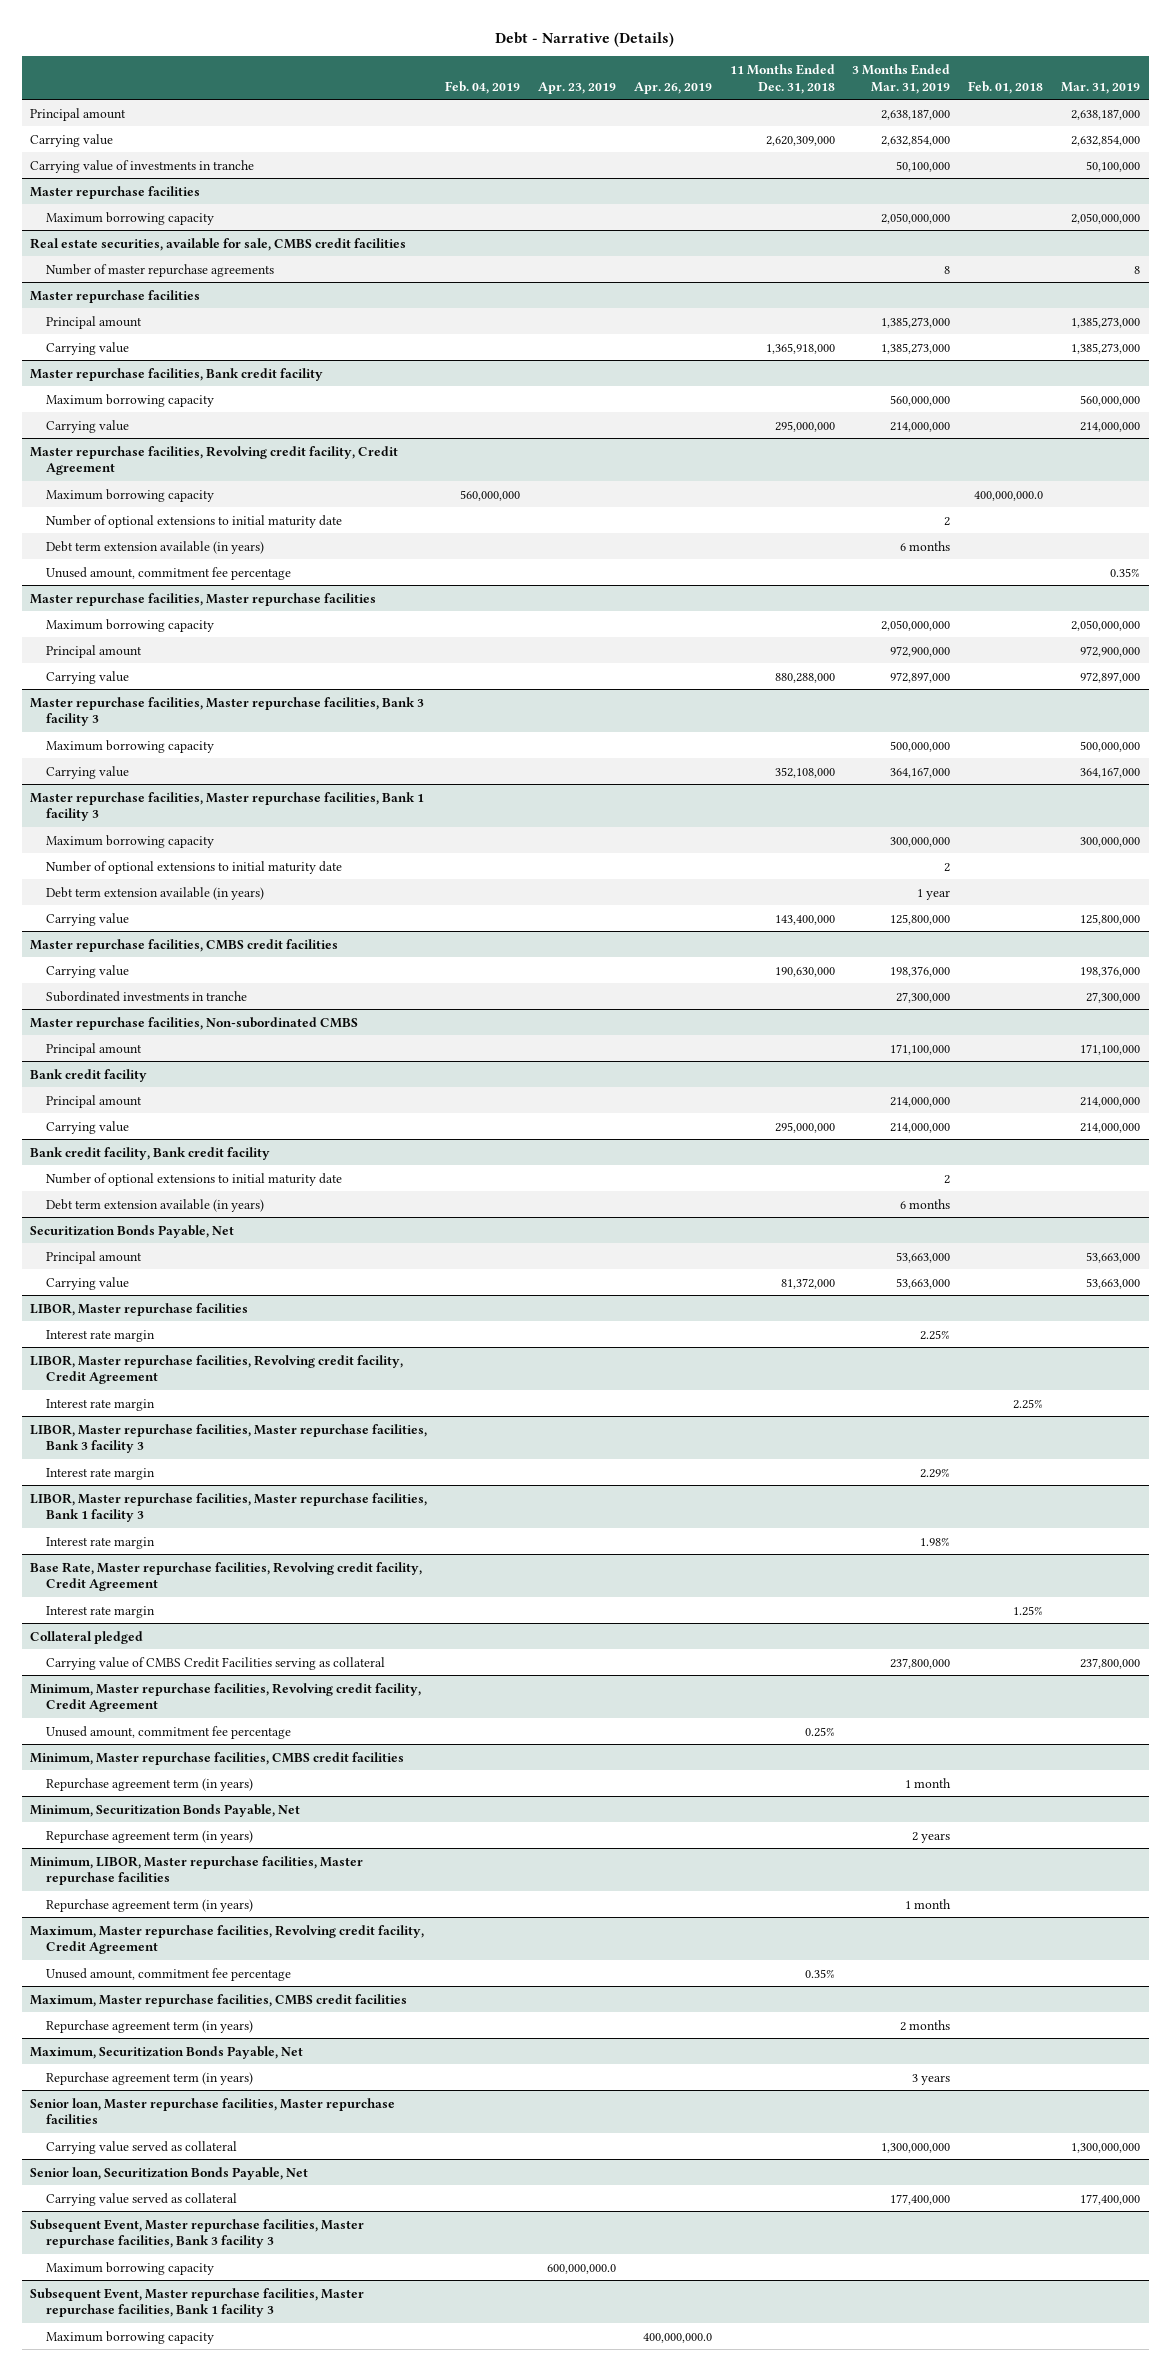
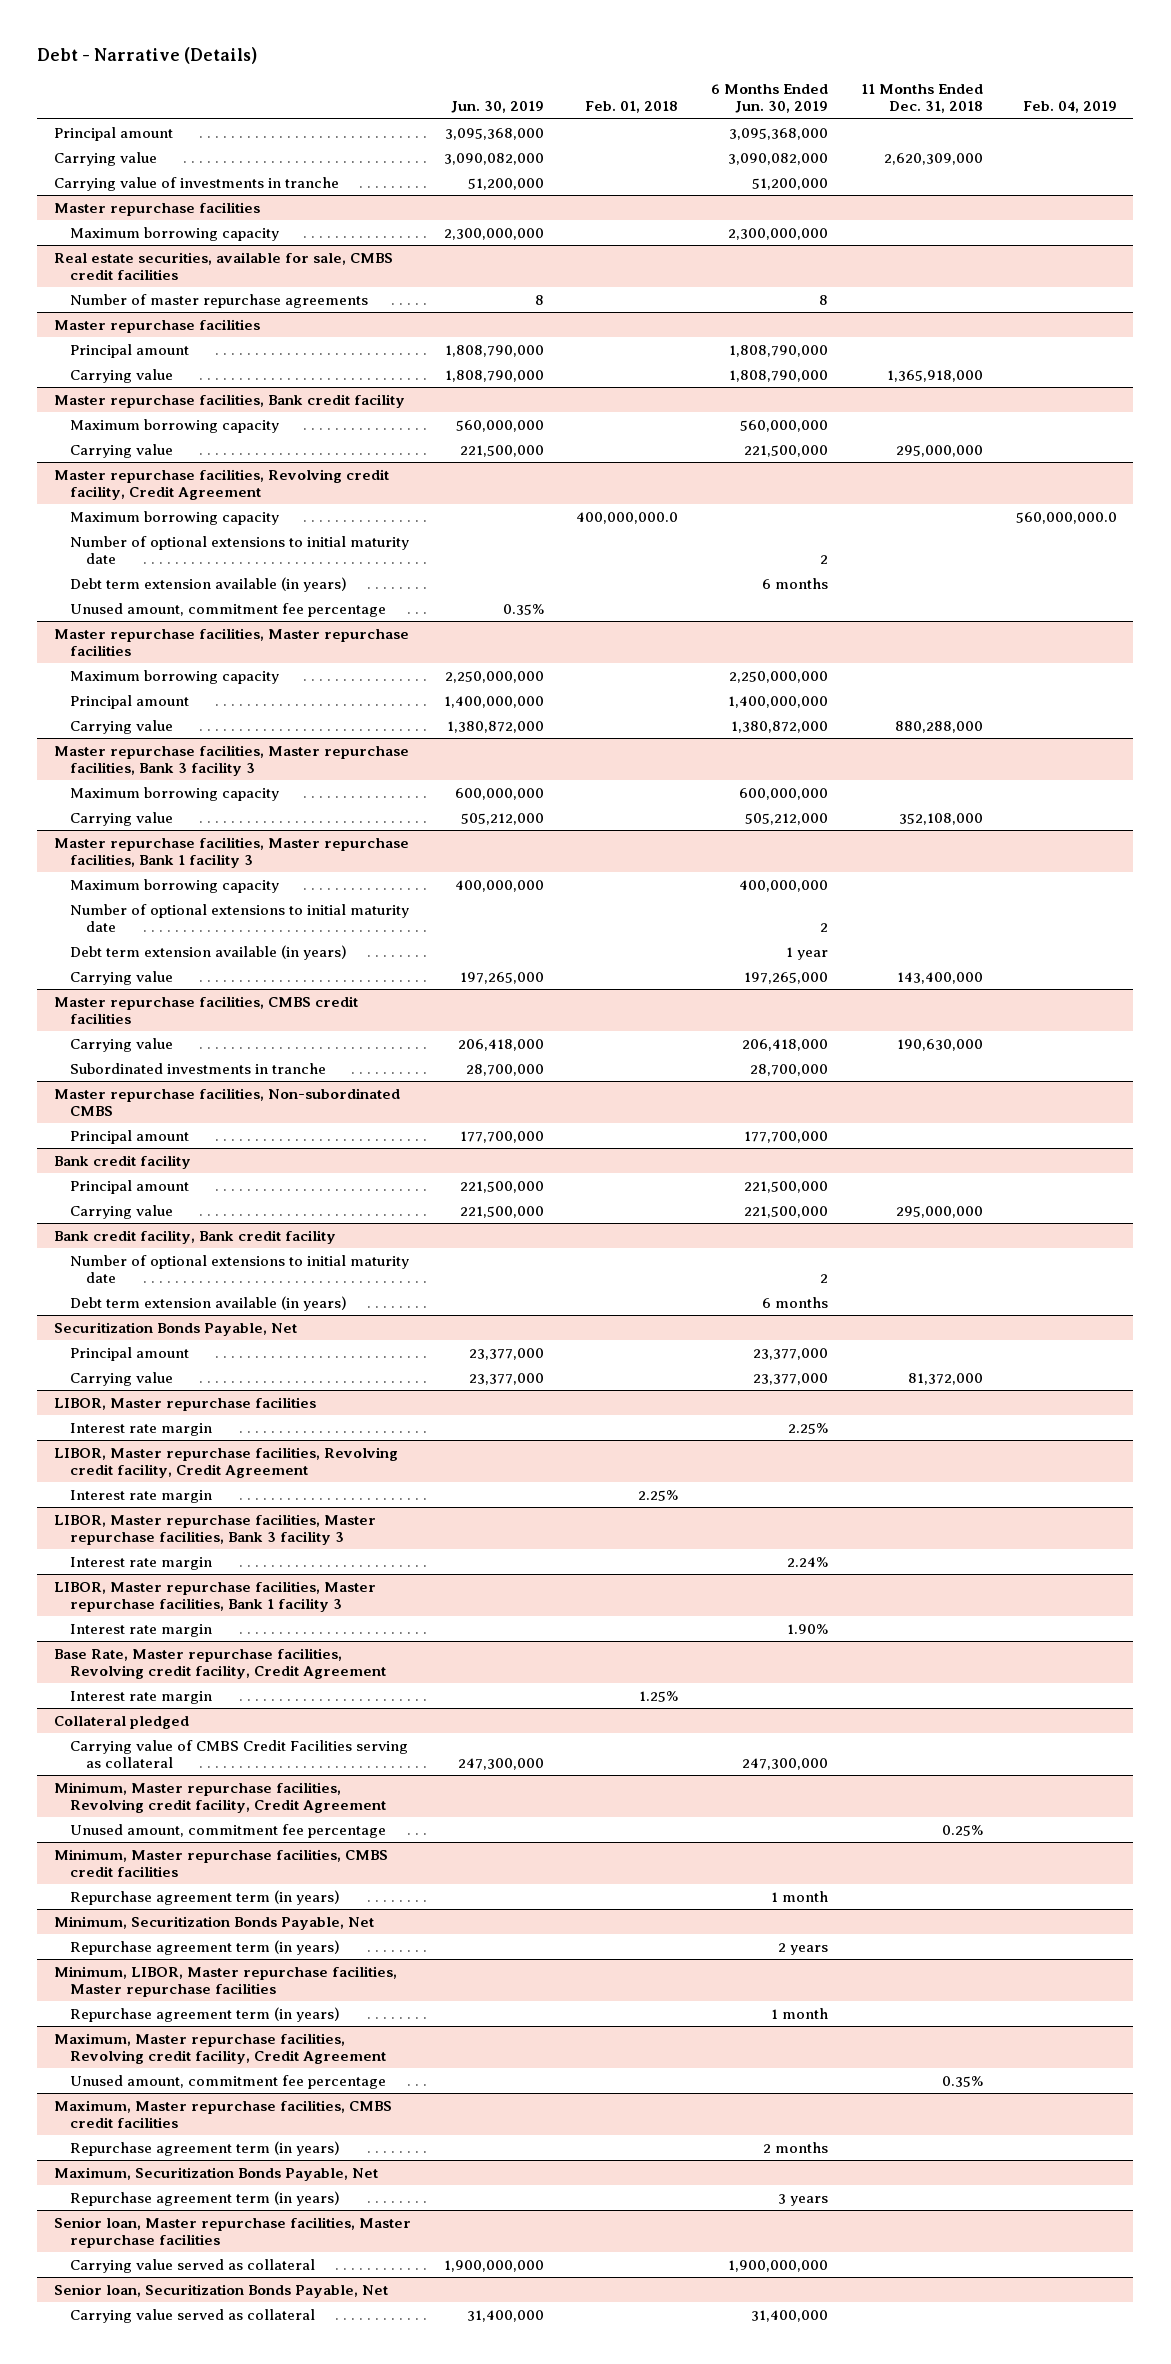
[538,81,617,94] Apr. 23, 2019 -> none
[633,81,712,94] Apr. 26, 2019 -> none
[852,63,951,94] 3 Months Ended Mar. 31, 2019 -> none
[1061,81,1141,94] Mar. 31, 2019 -> none
none -> [450,101,544,114] Jun. 30, 2019
none -> [711,83,829,114] 6 Months Ended Jun. 30, 2019
[460,489,521,501] 560,000,000 -> [1015,511,1117,524] 560,000,000.0
[30,2218,365,2249] Subsequent Event, Master repurchase facilities, Master repurchase facilities, Bank 3 facility 3 -> none
[45,2261,214,2275] Maximum borrowing capacity -> none
[30,2287,365,2318] Subsequent Event, Master repurchase facilities, Master repurchase facilities, Bank 1 facility 3 -> none
[45,2330,214,2344] Maximum borrowing capacity -> none

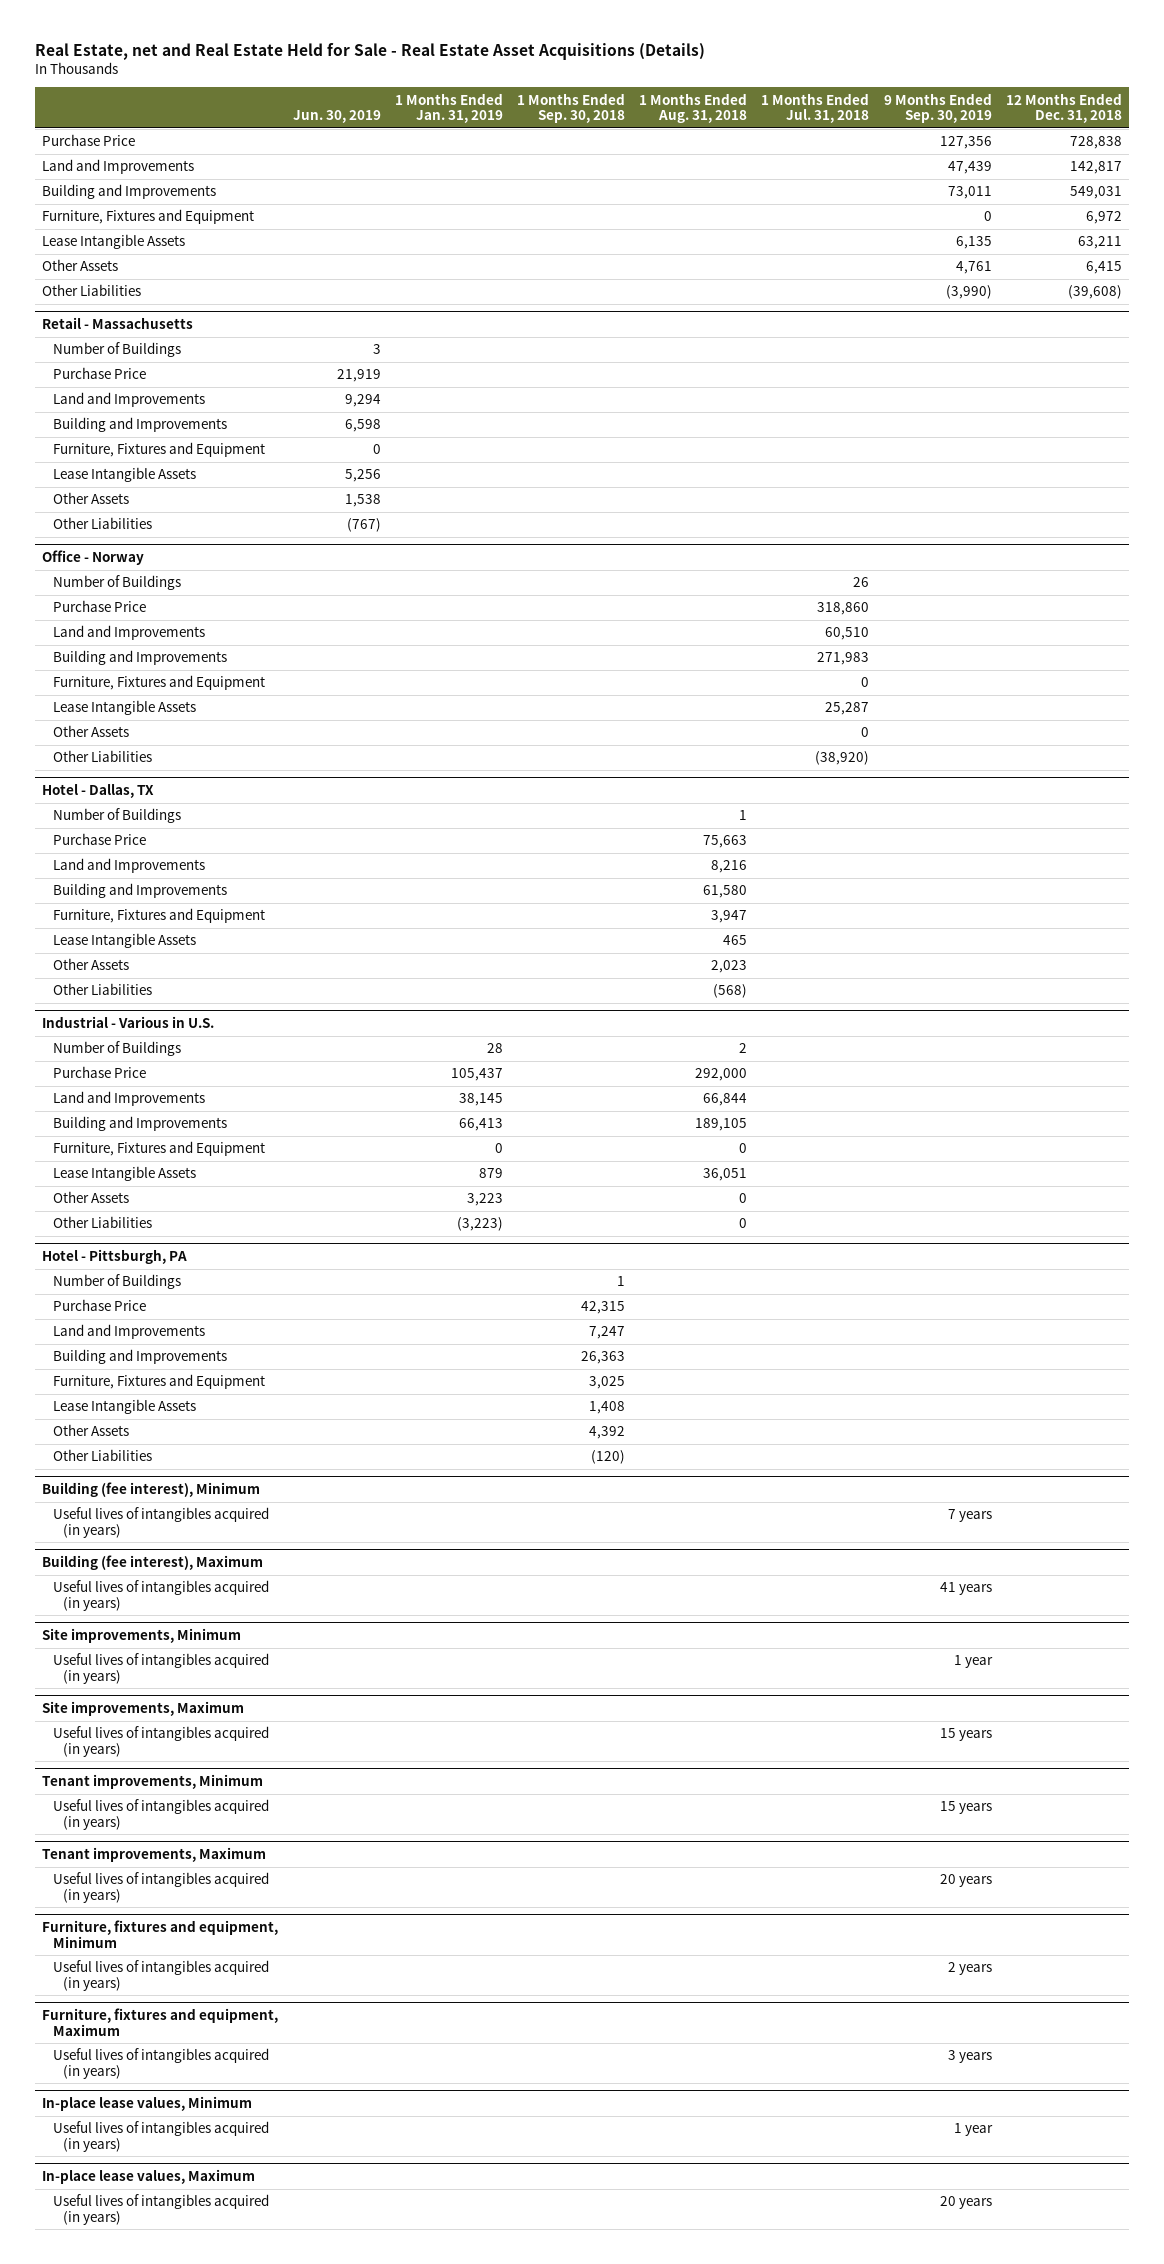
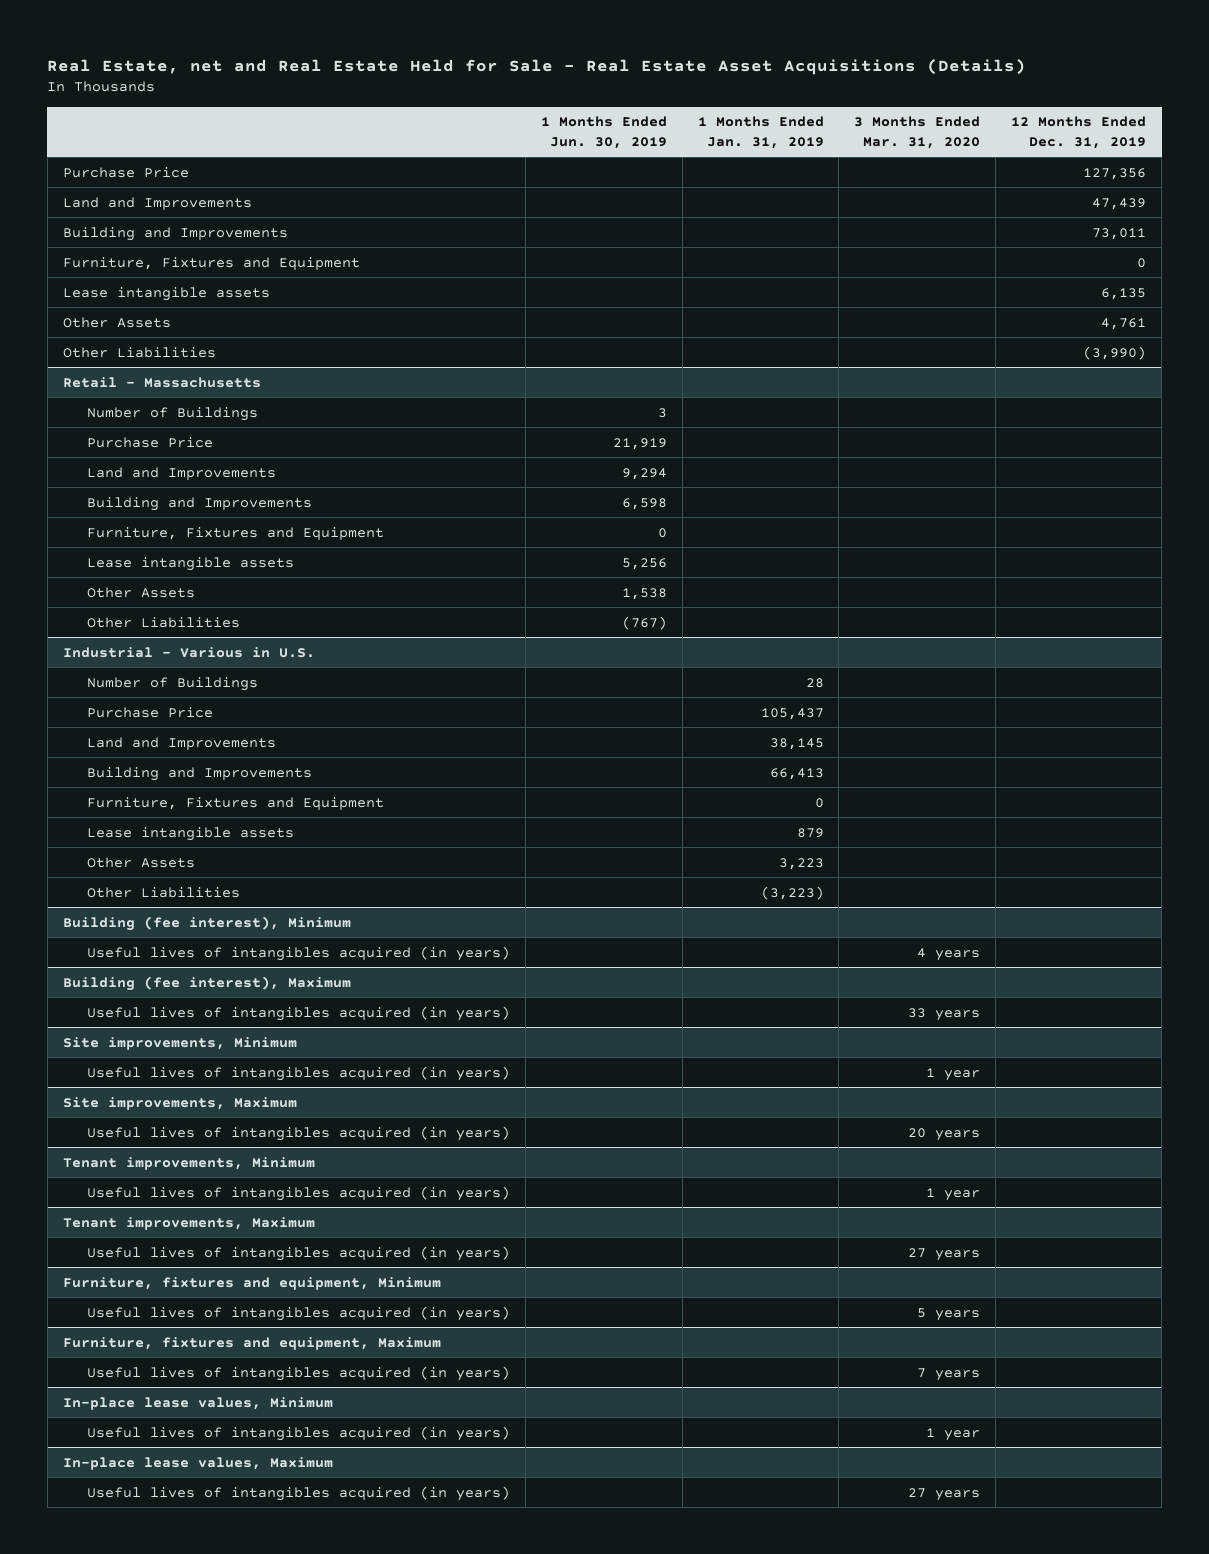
[292,110,381,124] Jun. 30, 2019 -> none
[517,92,626,124] 1 Months Ended Sep. 30, 2018 -> none
[639,92,748,124] 1 Months Ended Aug. 31, 2018 -> none
[761,92,870,124] 1 Months Ended Jul. 31, 2018 -> none
[883,92,992,124] 9 Months Ended Sep. 30, 2019 -> none
[1005,92,1122,124] 12 Months Ended Dec. 31, 2018 -> none
none -> [540,116,667,149] 1 Months Ended Jun. 30, 2019
none -> [854,116,981,149] 3 Months Ended Mar. 31, 2020
none -> [1011,116,1147,149] 12 Months Ended Dec. 31, 2019
[42,234,186,250] Lease Intangible Assets -> [62,286,270,301] Lease intangible assets
[52,467,196,483] Lease Intangible Assets -> [86,556,294,571] Lease intangible assets
[42,550,145,566] Office - Norway -> none
[52,575,181,591] Number of Buildings -> none
[52,600,146,613] Purchase Price -> none
[52,625,205,641] Land and Improvements -> none
[52,650,227,666] Building and Improvements -> none
[52,675,265,691] Furniture, Fixtures and Equipment -> none
[52,700,196,716] Lease Intangible Assets -> none
[52,725,129,738] Other Assets -> none
[52,750,152,763] Other Liabilities -> none
[42,784,155,799] Hotel - Dallas, TX -> none
[52,808,181,824] Number of Buildings -> none
[52,833,146,846] Purchase Price -> none
[52,858,205,874] Land and Improvements -> none
[52,883,227,899] Building and Improvements -> none
[52,908,265,924] Furniture, Fixtures and Equipment -> none
[52,933,196,949] Lease Intangible Assets -> none
[52,958,129,971] Other Assets -> none
[52,983,152,996] Other Liabilities -> none
[52,1166,196,1182] Lease Intangible Assets -> [86,826,294,841] Lease intangible assets
[42,1249,188,1265] Hotel - Pittsburgh, PA -> none
[52,1274,181,1290] Number of Buildings -> none
[52,1299,146,1312] Purchase Price -> none
[52,1324,205,1340] Land and Improvements -> none
[52,1349,227,1365] Building and Improvements -> none
[52,1374,265,1390] Furniture, Fixtures and Equipment -> none
[52,1399,196,1415] Lease Intangible Assets -> none
[52,1424,129,1437] Other Assets -> none
[52,1449,152,1462] Other Liabilities -> none

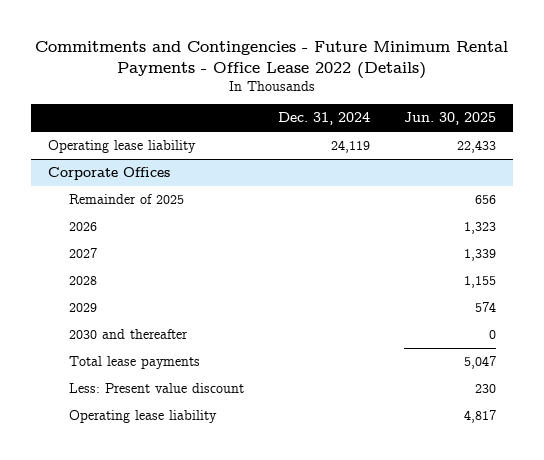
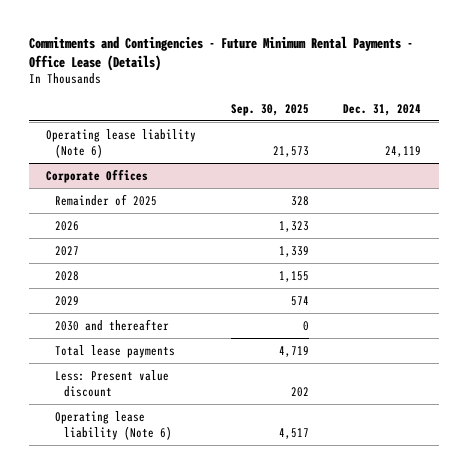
[35,41,509,79] Commitments and Contingencies - Future Minimum Rental Payments - Office Lease 2022 (Details) -> [28,35,413,71] Commitments and Contingencies - Future Minimum Rental Payments - Office Lease (Details)
[403,112,496,126] Jun. 30, 2025 -> none
none -> [230,103,309,116] Sep. 30, 2025
[48,140,197,154] Operating lease liability -> [45,128,196,158] Operating lease liability (Note 6)
[68,410,217,424] Operating lease liability -> [54,410,172,440] Operating lease liability (Note 6)

